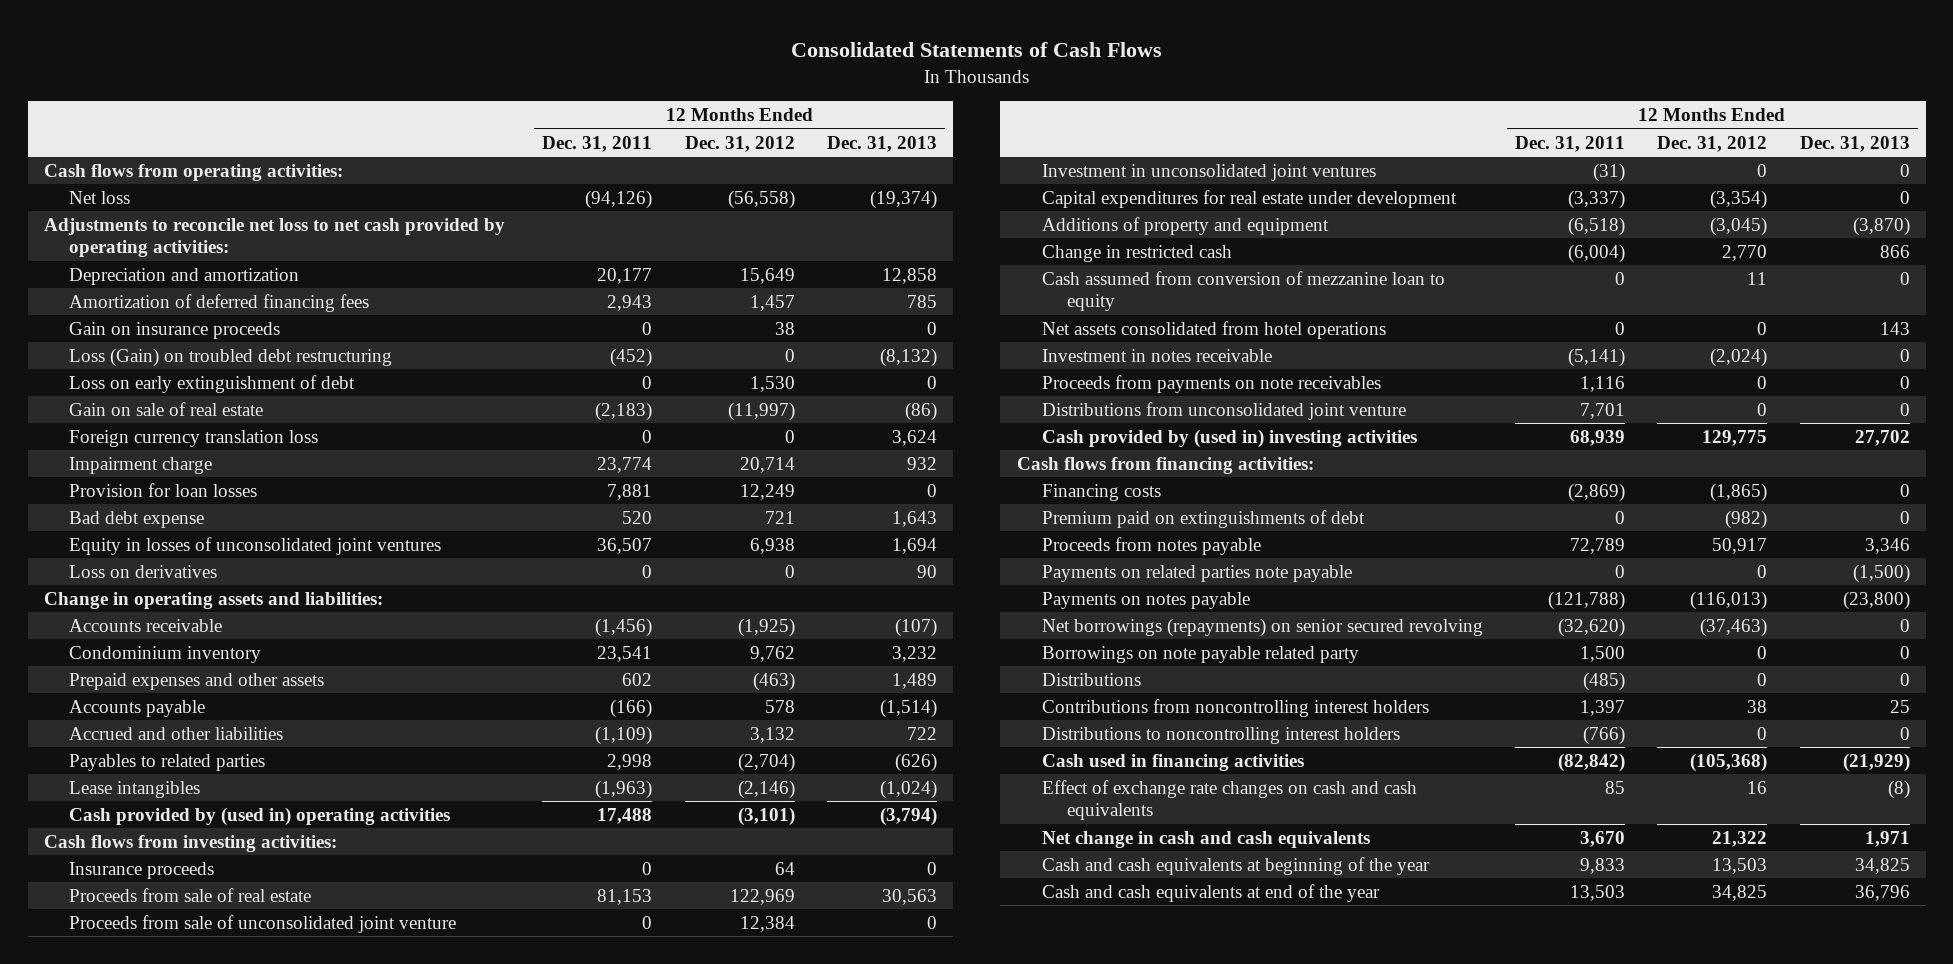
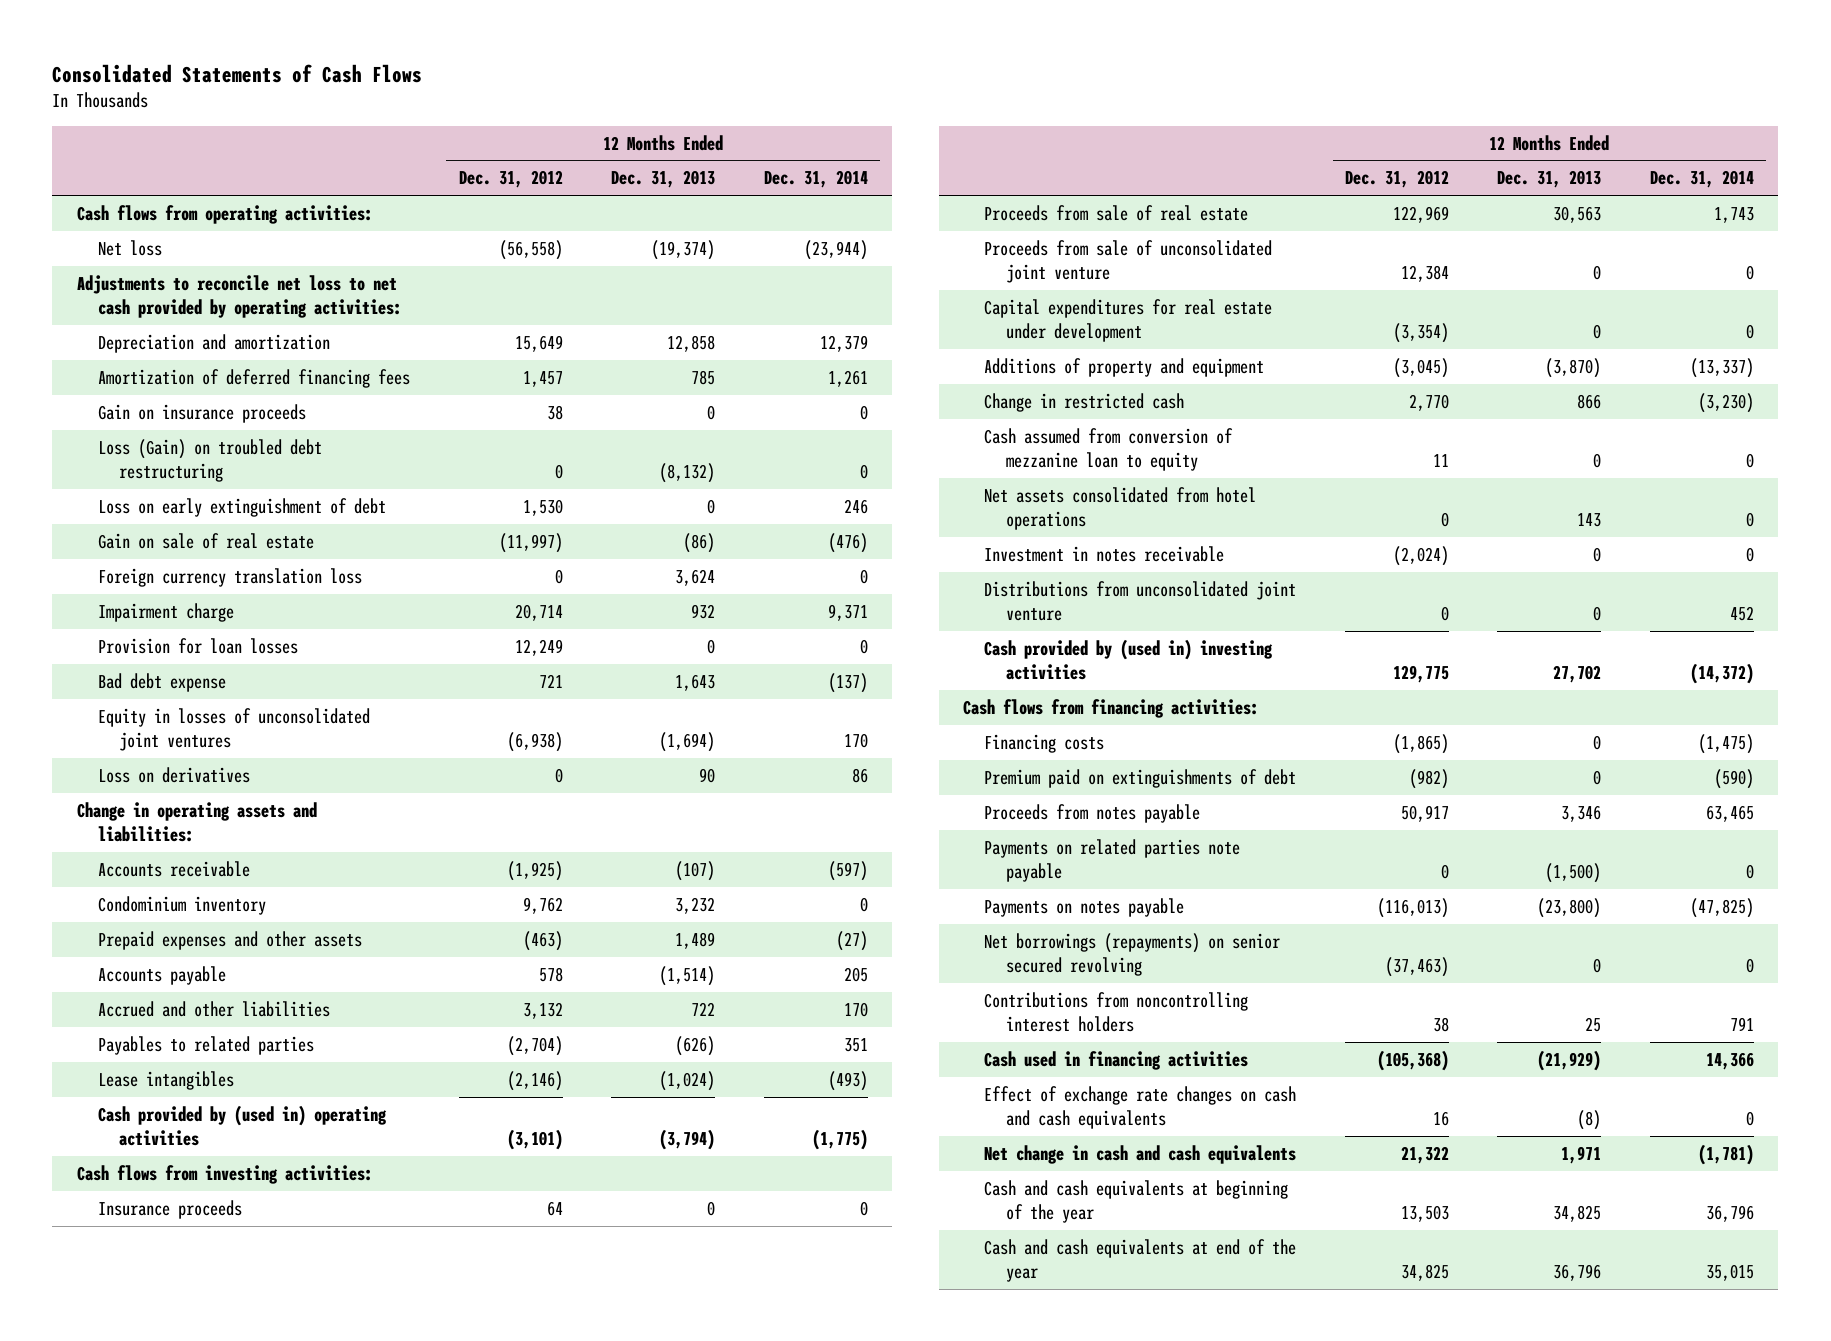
[542,135,653,152] Dec. 31, 2011 -> none
none -> [763,170,868,189] Dec. 31, 2014
[749,537,795,554] 6,938 -> [506,732,563,753] (6,938)
[891,537,937,554] 1,694 -> [659,732,716,753] (1,694)
[1041,163,1376,181] Investment in unconsolidated joint ventures -> none
[1041,374,1381,393] Proceeds from payments on note receivables -> none
[1041,645,1359,663] Borrowings on note payable related party -> none
[1041,672,1141,686] Distributions -> none
[1041,726,1400,744] Distributions to noncontrolling interest holders -> none

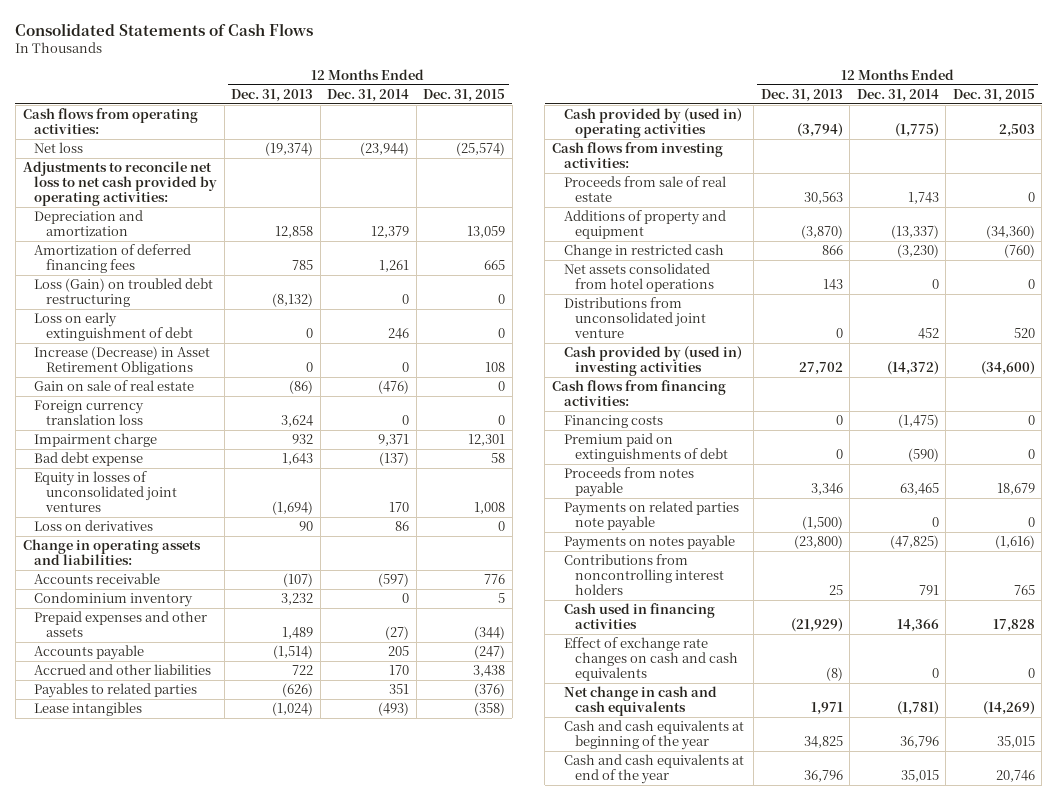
[458,170,563,189] Dec. 31, 2012 -> none
none -> [423,89,506,103] Dec. 31, 2015
[98,404,307,424] Gain on insurance proceeds -> none
none -> [34,346,211,376] Increase (Decrease) in Asset Retirement Obligations
[98,638,299,655] Provision for loan losses -> none
[98,1200,243,1220] Insurance proceeds -> none
[984,240,1273,284] Proceeds from sale of unconsolidated joint venture -> none
[984,299,1273,343] Capital expenditures for real estate under development -> none
[984,428,1234,472] Cash assumed from conversion of mezzanine loan to equity -> none
[984,546,1225,563] Investment in notes receivable -> none
[984,933,1281,977] Net borrowings (repayments) on senior secured revolving -> none

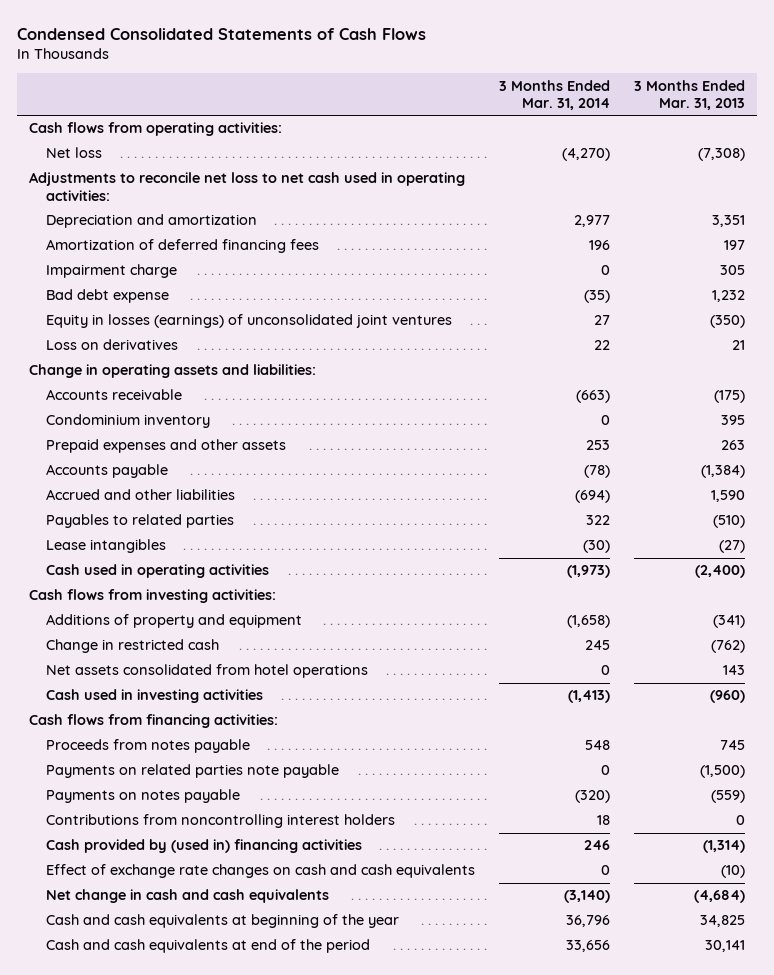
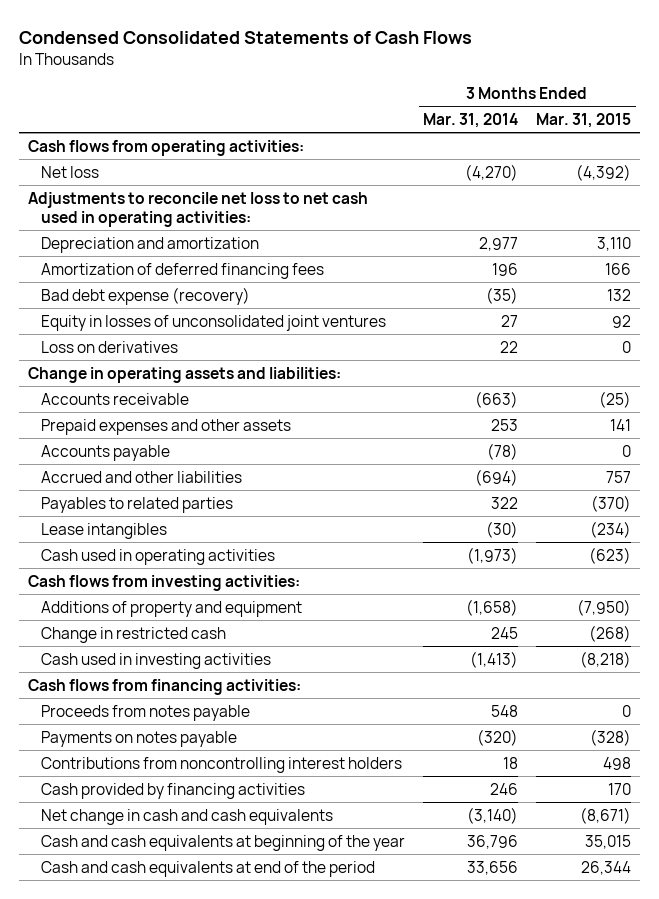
[633,79,745,110] 3 Months Ended Mar. 31, 2013 -> none
none -> [536,112,632,128] Mar. 31, 2015
[45,264,177,279] Impairment charge -> none
[45,289,169,304] Bad debt expense -> [41,286,251,305] Bad debt expense (recovery)
[45,314,452,329] Equity in losses (earnings) of unconsolidated joint ventures -> [41,314,387,331] Equity in losses of unconsolidated joint ventures
[45,414,210,429] Condominium inventory -> none
[45,664,368,679] Net assets consolidated from hotel operations -> none
[45,764,339,779] Payments on related parties note payable -> none
[45,864,475,879] Effect of exchange rate changes on cash and cash equivalents -> none
[45,839,362,854] Cash provided by (used in) financing activities -> [41,782,306,799] Cash provided by financing activities

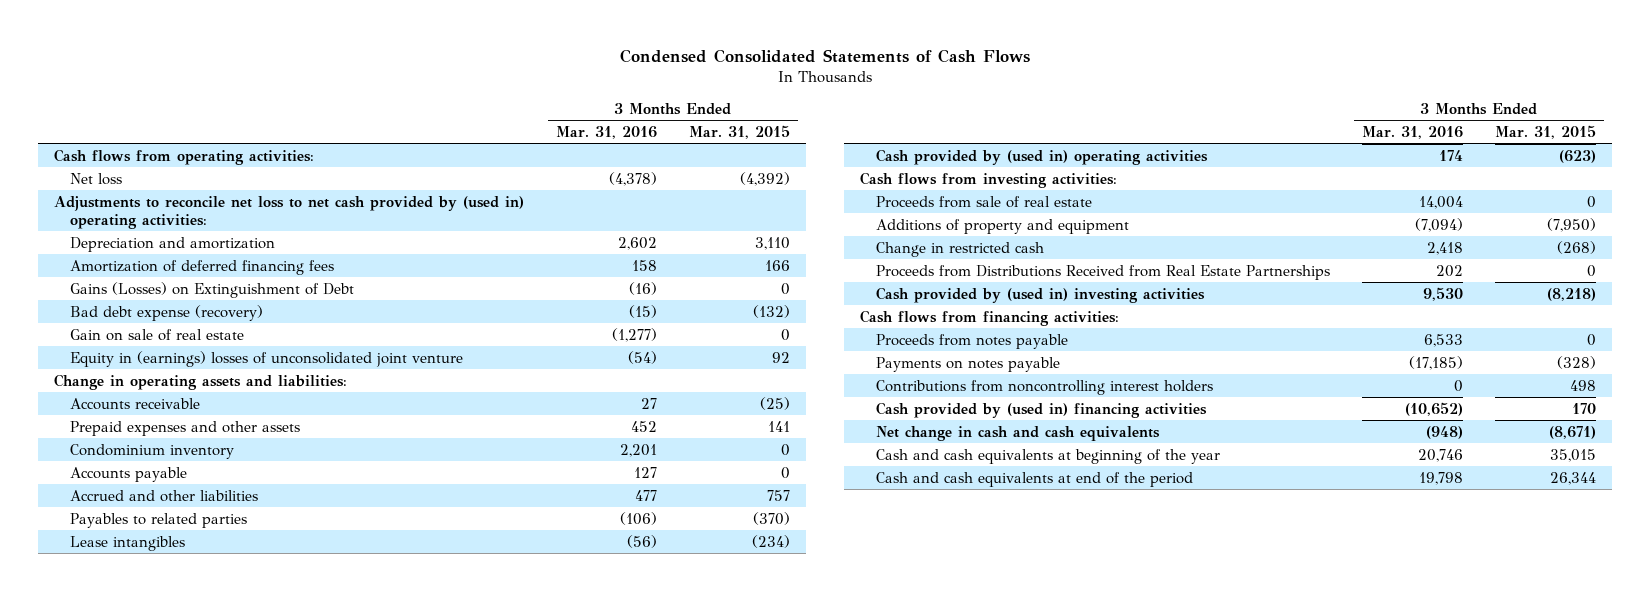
[423,112,519,128] Mar. 31, 2014 -> none
none -> [556,125,658,139] Mar. 31, 2016
[28,191,369,227] Adjustments to reconcile net loss to net cash used in operating activities: -> [54,195,525,229] Adjustments to reconcile net loss to net cash provided by (used in) operating activities:
[41,340,179,353] Loss on derivatives -> none
none -> [70,281,355,298] Gains (Losses) on Extinguishment of Debt
[607,288,632,301] 132 -> [753,304,791,318] (132)
none -> [70,328,245,341] Gain on sale of real estate
[41,314,387,331] Equity in losses of unconsolidated joint ventures -> [70,350,464,367] Equity in (earnings) losses of unconsolidated joint venture
none -> [70,443,235,459] Condominium inventory
[41,548,276,565] Cash used in operating activities -> [876,148,1209,165] Cash provided by (used in) operating activities
none -> [876,195,1093,208] Proceeds from sale of real estate
none -> [876,264,1331,280] Proceeds from Distributions Received from Real Estate Partnerships
[41,652,272,669] Cash used in investing activities -> [876,286,1206,303] Cash provided by (used in) investing activities
[41,782,306,799] Cash provided by financing activities -> [876,401,1208,418] Cash provided by (used in) financing activities

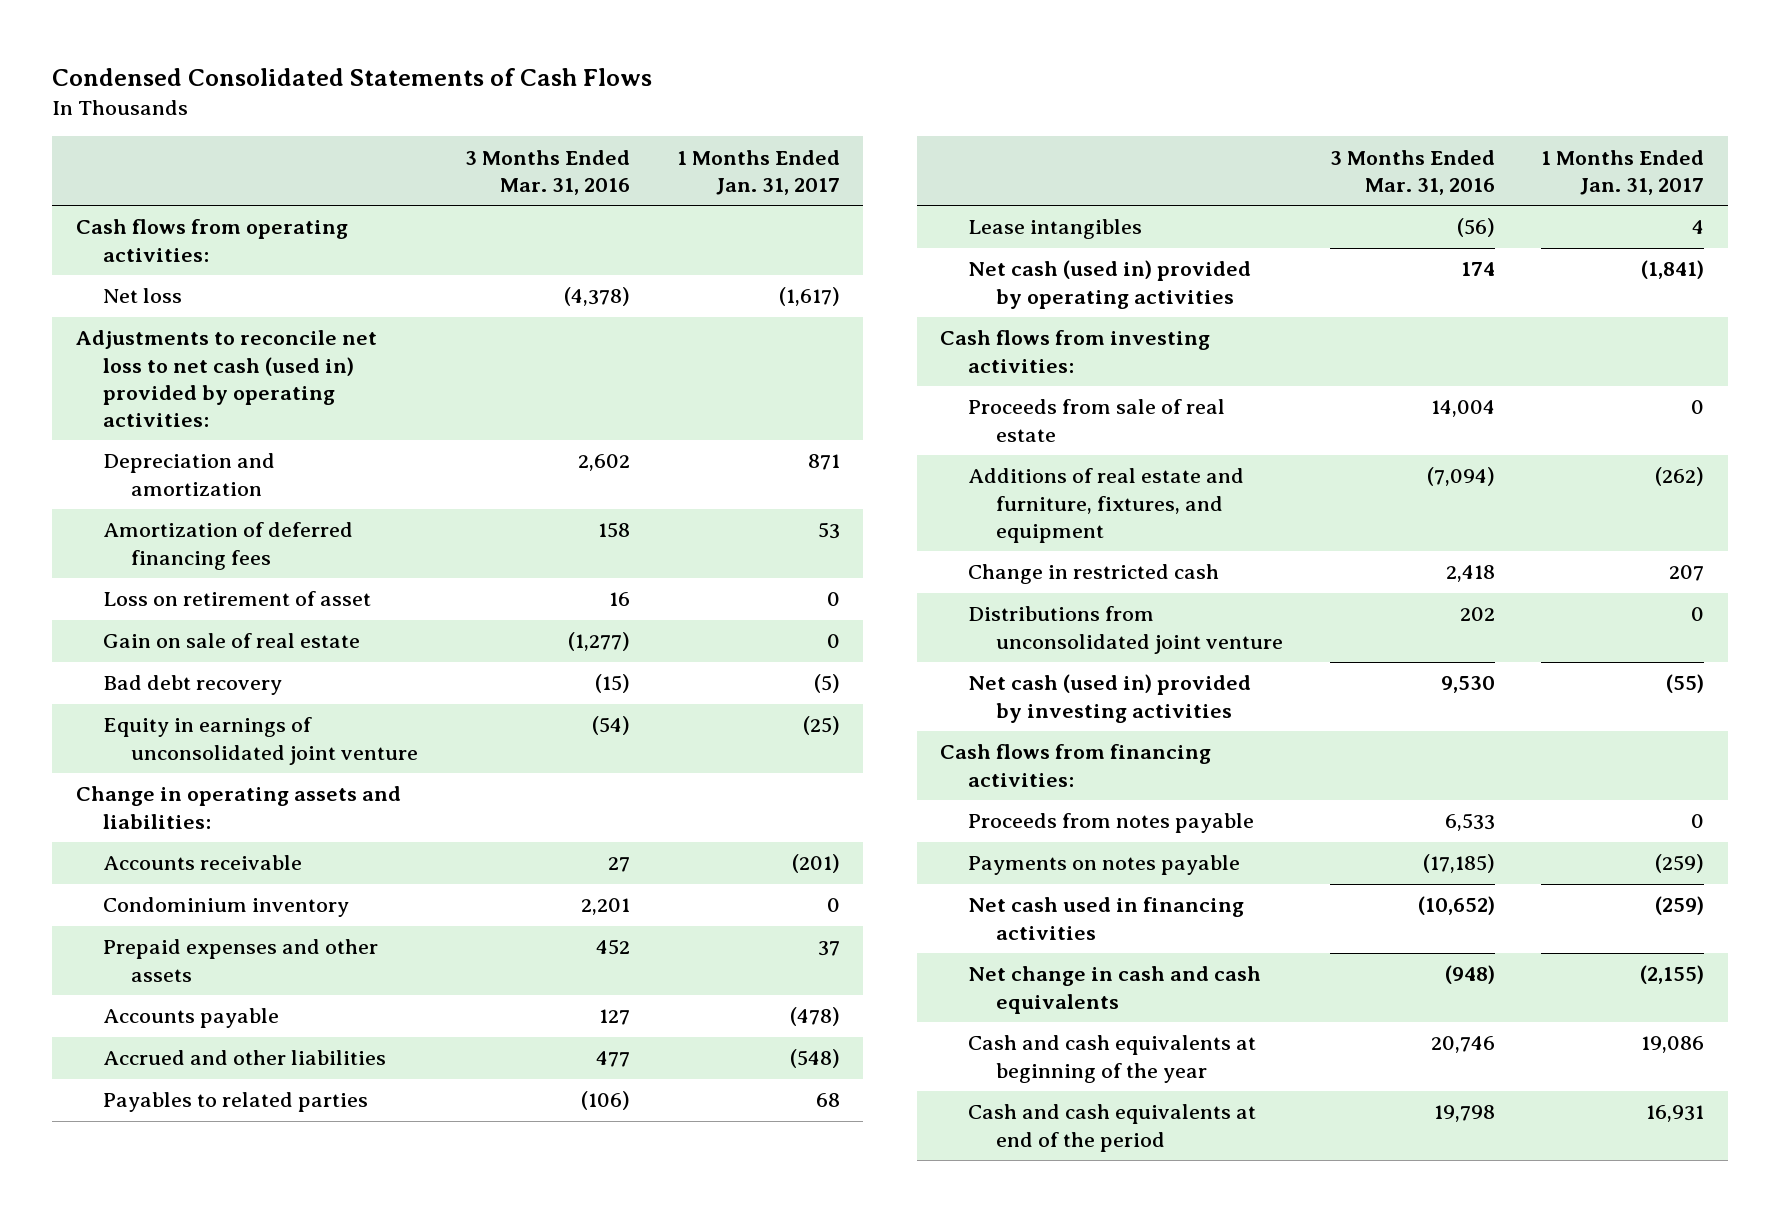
[689,124,791,139] Mar. 31, 2015 -> none
none -> [676,149,840,195] 1 Months Ended Jan. 31, 2017
[54,195,525,229] Adjustments to reconcile net loss to net cash provided by (used in) operating activities: -> [75,330,377,427] Adjustments to reconcile net loss to net cash (used in) provided by operating activities:
[70,304,264,321] Bad debt expense (recovery) -> none
[70,281,355,298] Gains (Losses) on Extinguishment of Debt -> [103,591,372,607] Loss on retirement of asset
[629,281,658,295] (16) -> [608,592,630,607] 16
none -> [103,675,283,696] Bad debt recovery
[70,350,464,367] Equity in (earnings) losses of unconsolidated joint venture -> [103,717,419,765] Equity in earnings of unconsolidated joint venture
[70,420,301,436] Prepaid expenses and other assets -> [103,939,379,982] Prepaid expenses and other assets
[876,148,1209,165] Cash provided by (used in) operating activities -> [968,260,1252,309] Net cash (used in) provided by operating activities
[876,218,1130,234] Additions of property and equipment -> [968,468,1245,543] Additions of real estate and furniture, fixtures, and equipment
[876,264,1331,280] Proceeds from Distributions Received from Real Estate Partnerships -> [968,606,1283,654] Distributions from unconsolidated joint venture
[876,286,1206,303] Cash provided by (used in) investing activities -> [968,674,1252,723] Net cash (used in) provided by investing activities
[876,379,1214,395] Contributions from noncontrolling interest holders -> none
[876,401,1208,418] Cash provided by (used in) financing activities -> [968,897,1245,940] Net cash used in financing activities

